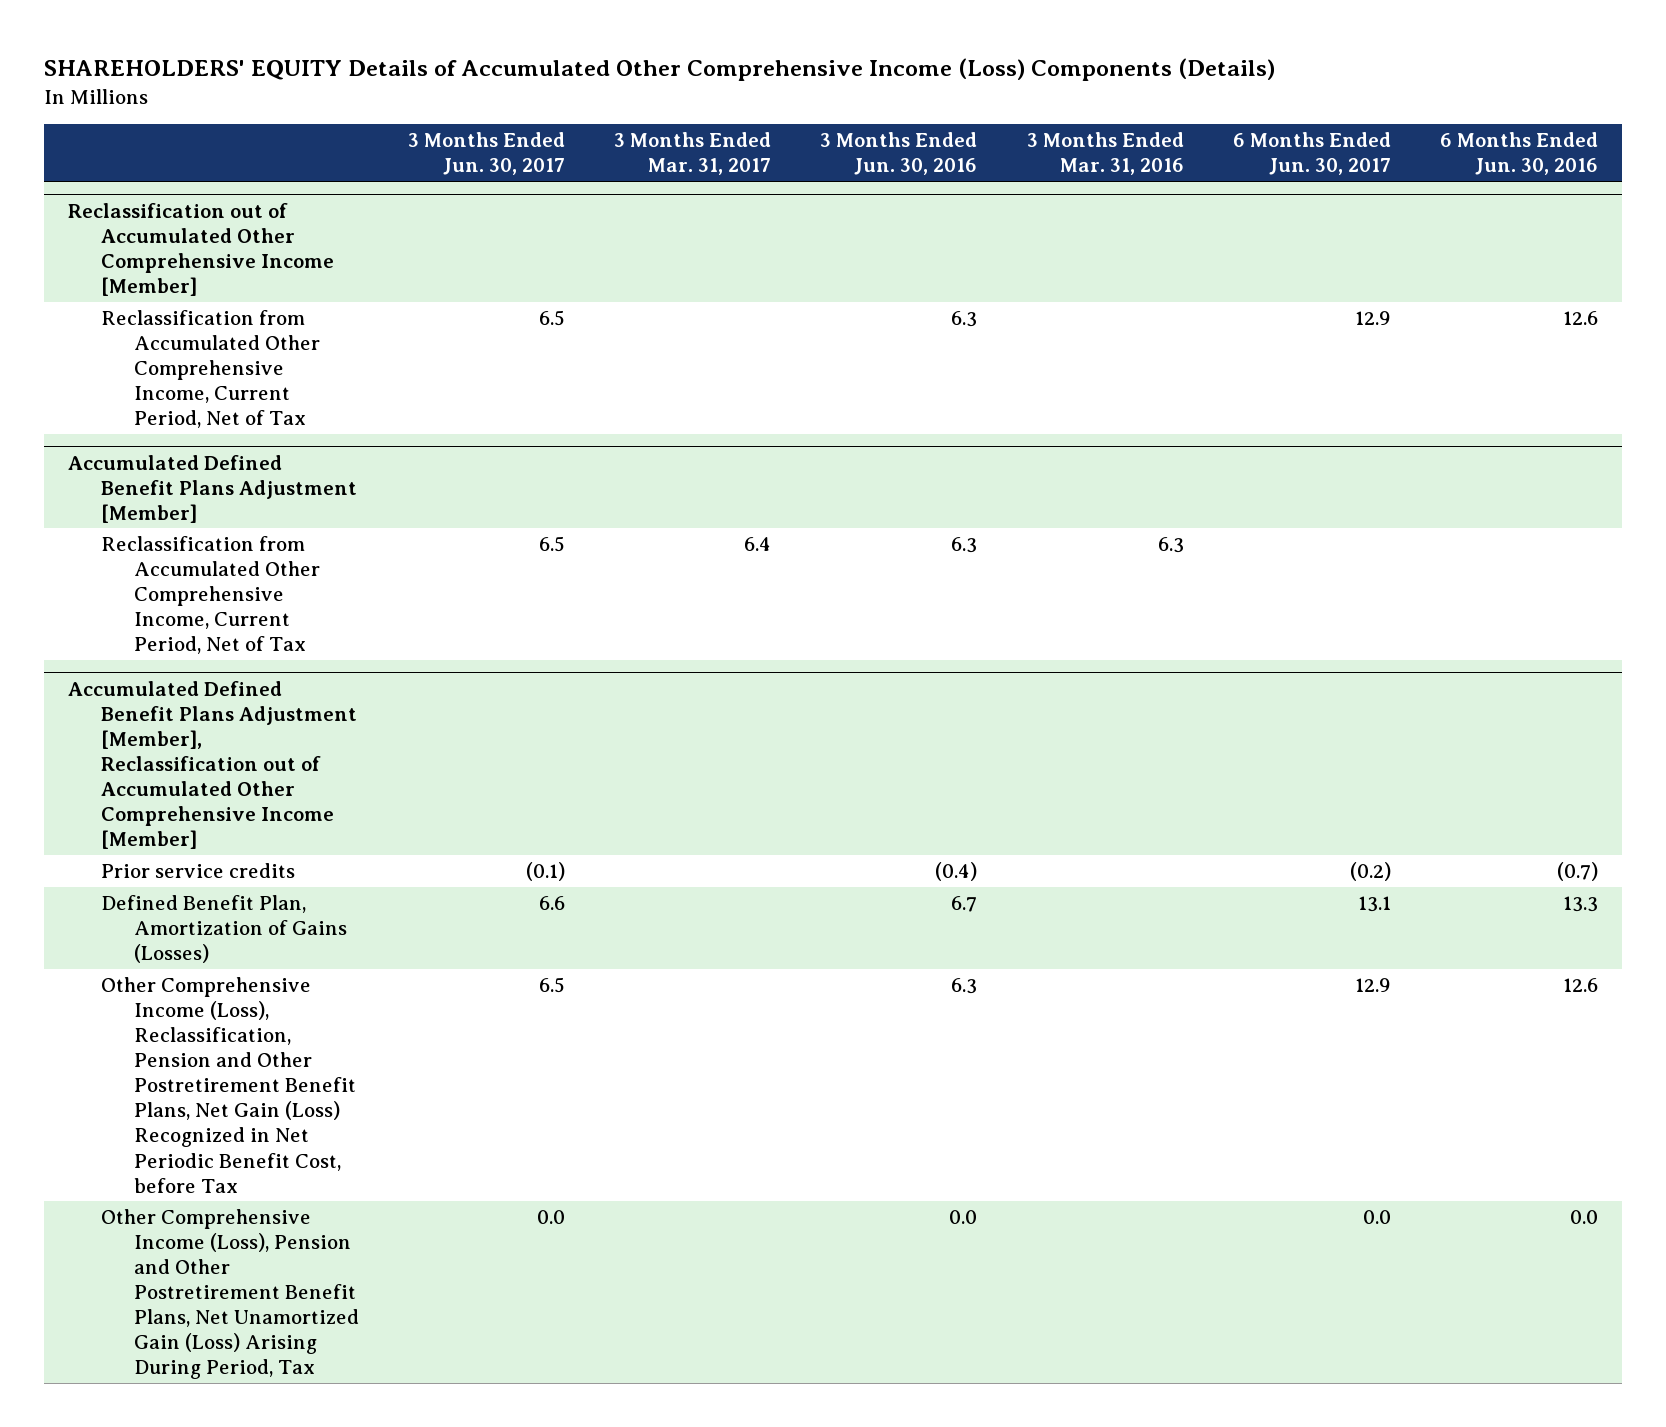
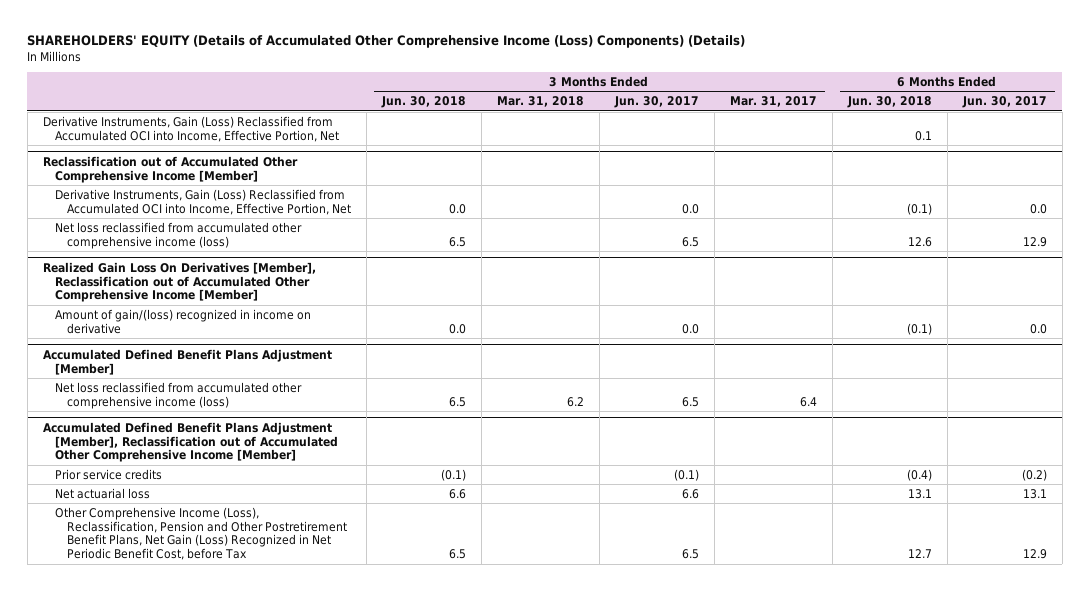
[43,57,1275,81] SHAREHOLDERS' EQUITY Details of Accumulated Other Comprehensive Income (Loss) Components (Details) -> [27,35,746,49] SHAREHOLDERS' EQUITY (Details of Accumulated Other Comprehensive Income (Loss) Components) (Details)
[820,132,978,176] 3 Months Ended Jun. 30, 2016 -> none
[1026,132,1184,176] 3 Months Ended Mar. 31, 2016 -> none
[1439,132,1598,176] 6 Months Ended Jun. 30, 2016 -> none
none -> [380,96,466,109] Jun. 30, 2018
none -> [496,96,584,108] Mar. 31, 2018
none -> [846,96,932,109] Jun. 30, 2018
none -> [42,115,339,142] Derivative Instruments, Gain (Loss) Reclassified from Accumulated OCI into Income, Effective Portion, Net
none -> [54,188,352,215] Derivative Instruments, Gain (Loss) Reclassified from Accumulated OCI into Income, Effective Portion, Net
[101,309,321,429] Reclassification from Accumulated Other Comprehensive Income, Current Period, Net of Tax -> [54,221,302,249] Net loss reclassified from accumulated other comprehensive income (loss)
none -> [42,261,316,303] Realized Gain Loss On Derivatives [Member], Reclassification out of Accumulated Other Comprehensive Income [Member]
none -> [54,308,311,334] Amount of gain/(loss) recognized in income on derivative
[101,535,321,655] Reclassification from Accumulated Other Comprehensive Income, Current Period, Net of Tax -> [54,381,302,409] Net loss reclassified from accumulated other comprehensive income (loss)
[101,894,348,964] Defined Benefit Plan, Amortization of Gains (Losses) -> [54,487,150,499] Net actuarial loss
[101,1208,360,1380] Other Comprehensive Income (Loss), Pension and Other Postretirement Benefit Plans, Net Unamortized Gain (Loss) Arising During Period, Tax -> none

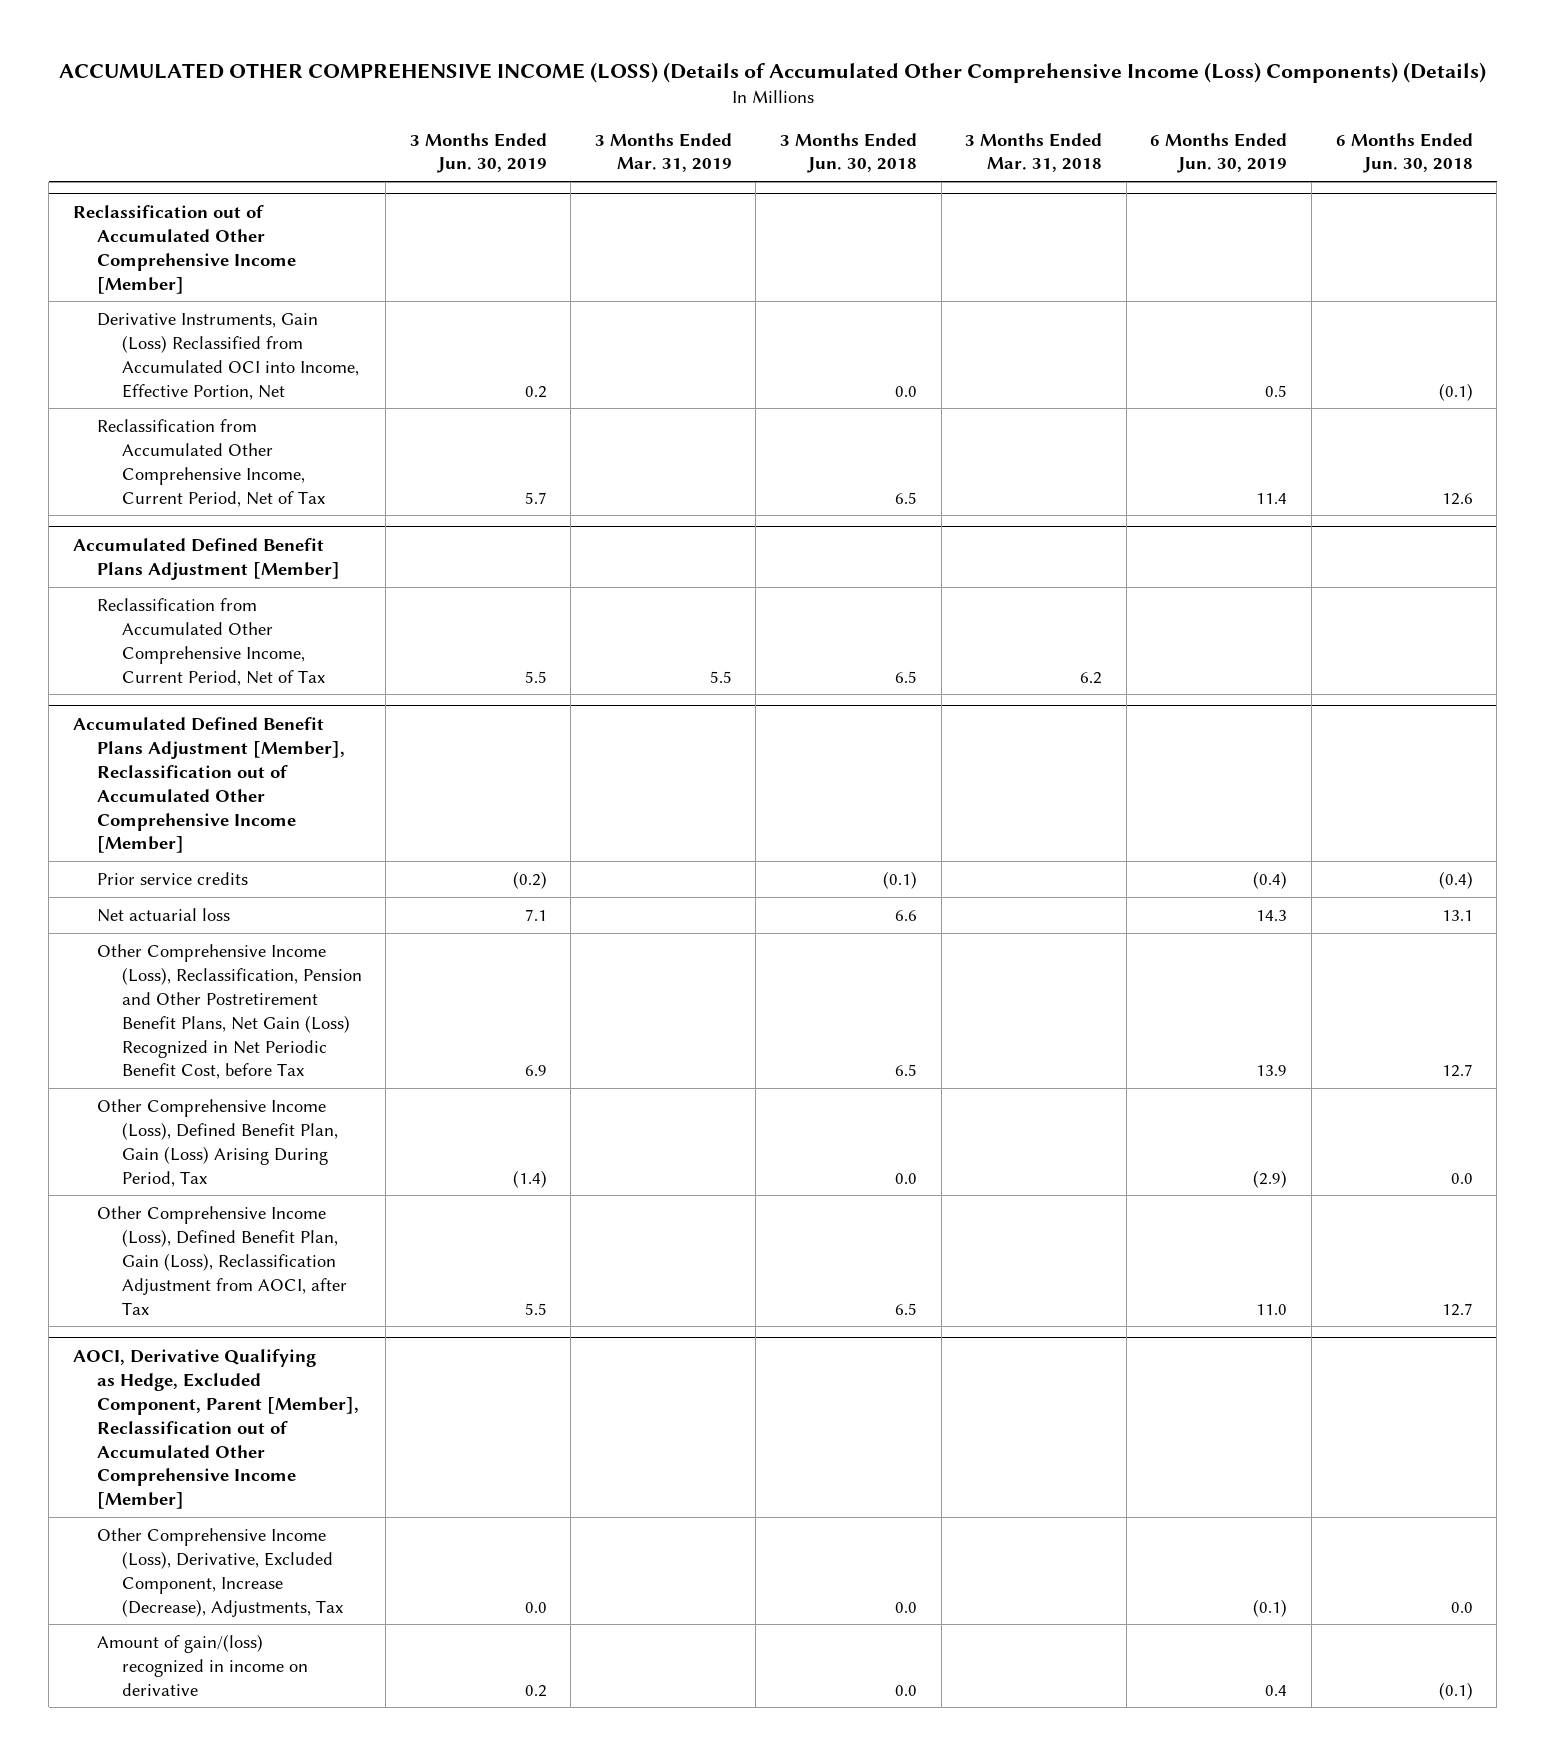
[27,35,746,49] SHAREHOLDERS' EQUITY (Details of Accumulated Other Comprehensive Income (Loss) Components) (Details) -> [58,61,1486,83] ACCUMULATED OTHER COMPREHENSIVE INCOME (LOSS) (Details of Accumulated Other Comprehensive Income (Loss) Components) (Details)
[613,96,699,109] Jun. 30, 2017 -> none
[729,96,817,108] Mar. 31, 2017 -> none
[961,96,1047,109] Jun. 30, 2017 -> none
none -> [409,132,547,174] 3 Months Ended Jun. 30, 2019
none -> [594,132,732,173] 3 Months Ended Mar. 31, 2019
none -> [1150,132,1288,174] 6 Months Ended Jun. 30, 2019
[42,115,339,142] Derivative Instruments, Gain (Loss) Reclassified from Accumulated OCI into Income, Effective Portion, Net -> none
[42,261,316,303] Realized Gain Loss On Derivatives [Member], Reclassification out of Accumulated Other Comprehensive Income [Member] -> none
[54,308,311,334] Amount of gain/(loss) recognized in income on derivative -> none
[54,221,302,249] Net loss reclassified from accumulated other comprehensive income (loss) -> [97,418,325,507] Reclassification from Accumulated Other Comprehensive Income, Current Period, Net of Tax
[54,381,302,409] Net loss reclassified from accumulated other comprehensive income (loss) -> [97,597,325,686] Reclassification from Accumulated Other Comprehensive Income, Current Period, Net of Tax
none -> [97,1098,338,1187] Other Comprehensive Income (Loss), Defined Benefit Plan, Gain (Loss) Arising During Period, Tax
none -> [97,1205,347,1315] Other Comprehensive Income (Loss), Defined Benefit Plan, Gain (Loss), Reclassification Adjustment from AOCI, after Tax
none -> [72,1348,360,1510] AOCI, Derivative Qualifying as Hedge, Excluded Component, Parent [Member], Reclassification out of Accumulated Other Comprehensive Income [Member]
none -> [97,1527,343,1617] Other Comprehensive Income (Loss), Derivative, Excluded Component, Increase (Decrease), Adjustments, Tax
none -> [97,1633,308,1696] Amount of gain/(loss) recognized in income on derivative

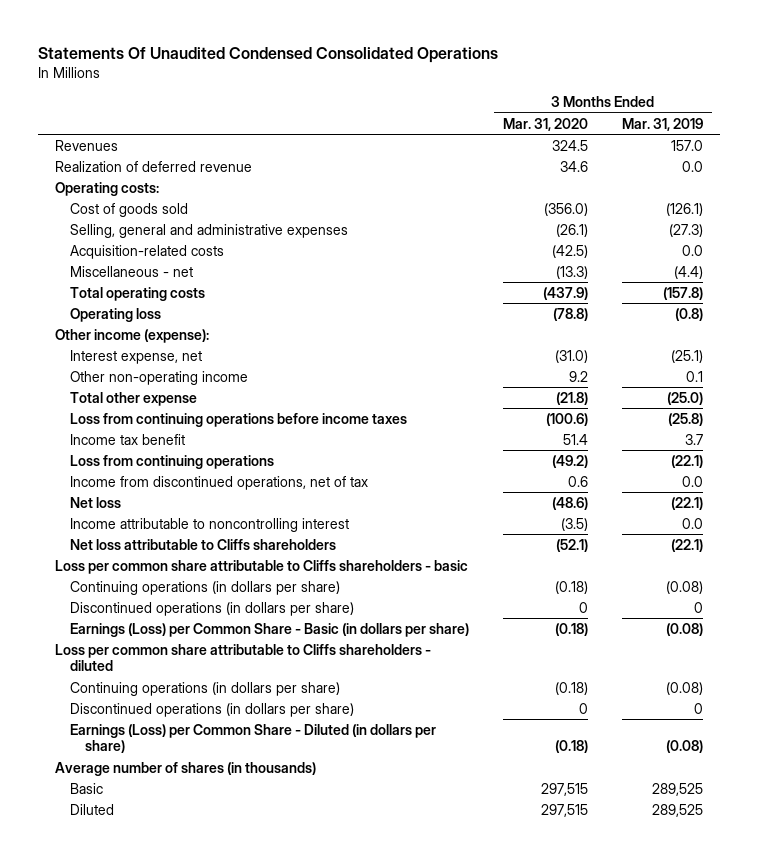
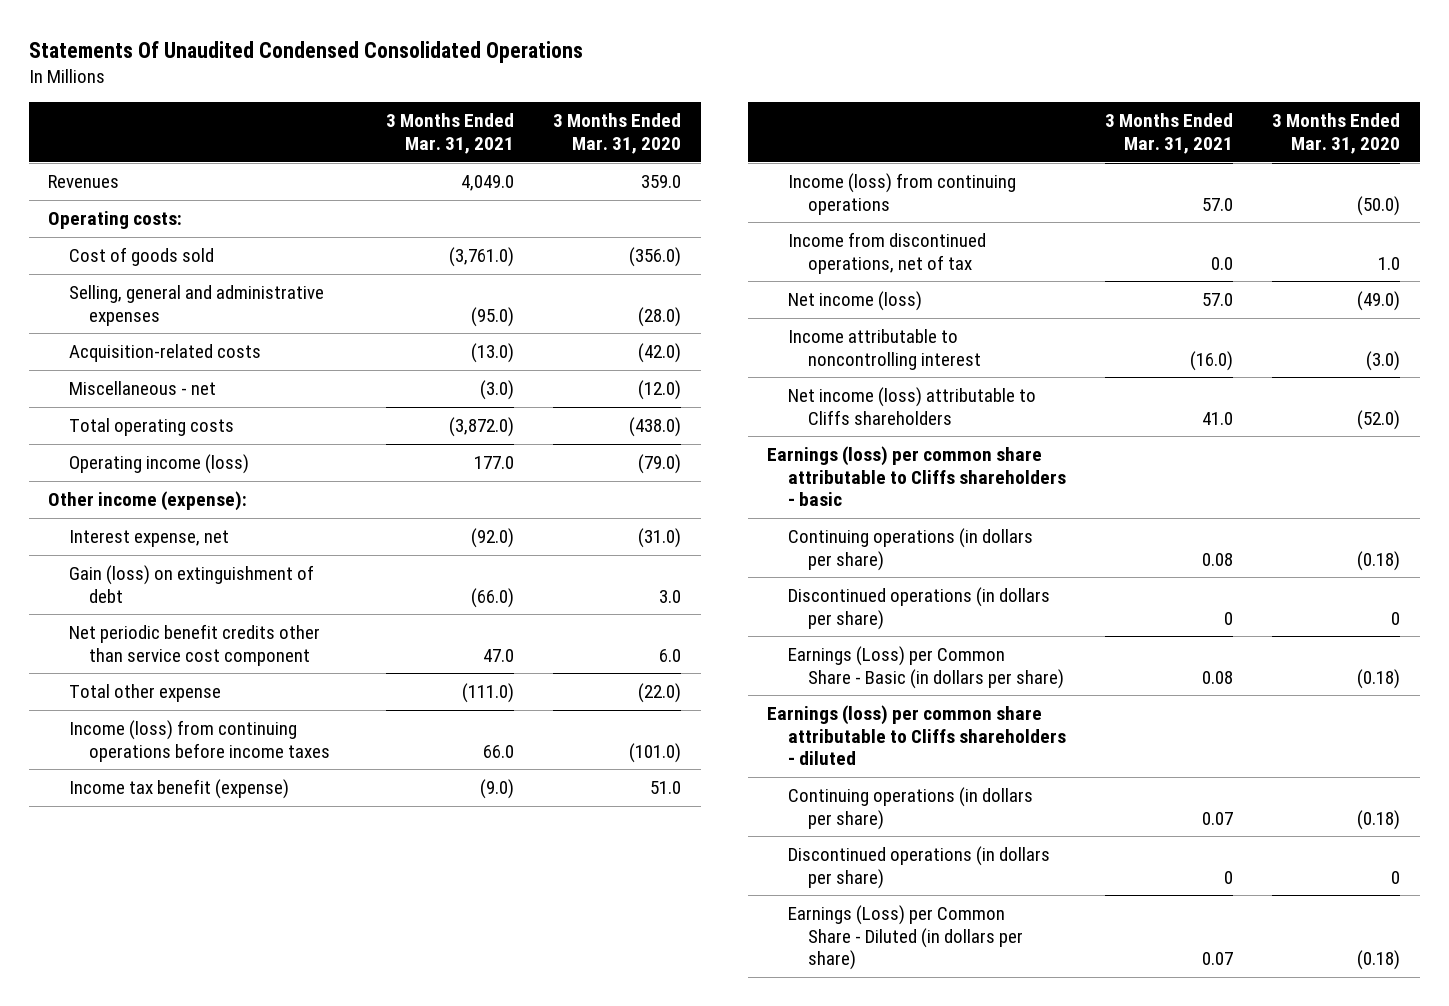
[622,117,704,131] Mar. 31, 2019 -> none
none -> [385,113,514,154] 3 Months Ended Mar. 31, 2021
[54,160,252,172] Realization of deferred revenue -> none
[551,139,588,151] 324.5 -> [641,175,682,189] 359.0
[555,223,588,237] (26.1) -> [638,306,682,327] (28.0)
[551,244,588,258] (42.5) -> [638,343,682,364] (42.0)
[555,265,588,279] (13.3) -> [638,380,682,401] (12.0)
[542,286,588,300] (437.9) -> [629,417,682,438] (438.0)
[69,307,161,322] Operating loss -> [68,454,249,475] Operating income (loss)
[552,307,588,321] (78.8) -> [638,454,682,475] (79.0)
[69,370,248,385] Other non-operating income -> none
none -> [68,565,314,603] Gain (loss) on extinguishment of debt
none -> [68,624,320,666] Net periodic benefit credits other than service cost component
[555,391,588,405] (21.8) -> [638,683,682,704] (22.0)
[69,412,407,427] Loss from continuing operations before income taxes -> [68,720,331,762] Income (loss) from continuing operations before income taxes
[545,412,588,426] (100.6) -> [629,742,682,763] (101.0)
[69,433,185,445] Income tax benefit -> [68,779,289,800] Income tax benefit (expense)
[562,433,588,445] 51.4 -> [650,781,682,795] 51.0
[69,454,274,469] Loss from continuing operations -> [787,173,1016,215] Income (loss) from continuing operations
[551,454,588,468] (49.2) -> [1357,195,1401,216] (50.0)
[567,475,588,487] 0.6 -> [1378,256,1401,270] 1.0
[69,496,121,508] Net loss -> [787,291,922,312] Net income (loss)
[551,496,588,510] (48.6) -> [1357,291,1401,312] (49.0)
[560,517,588,531] (3.5) -> [1366,350,1401,371] (3.0)
[69,538,336,550] Net loss attributable to Cliffs shareholders -> [787,387,1036,425] Net income (loss) attributable to Cliffs shareholders
[555,538,588,552] (52.1) -> [1357,409,1401,430] (52.0)
[54,559,468,574] Loss per common share attributable to Cliffs shareholders - basic -> [767,446,1066,507] Earnings (loss) per common share attributable to Cliffs shareholders - basic
[54,643,431,672] Loss per common share attributable to Cliffs shareholders - diluted -> [767,705,1066,766] Earnings (loss) per common share attributable to Cliffs shareholders - diluted
[54,761,316,776] Average number of shares (in thousands) -> none
[69,782,103,794] Basic -> none
[69,803,114,815] Diluted -> none

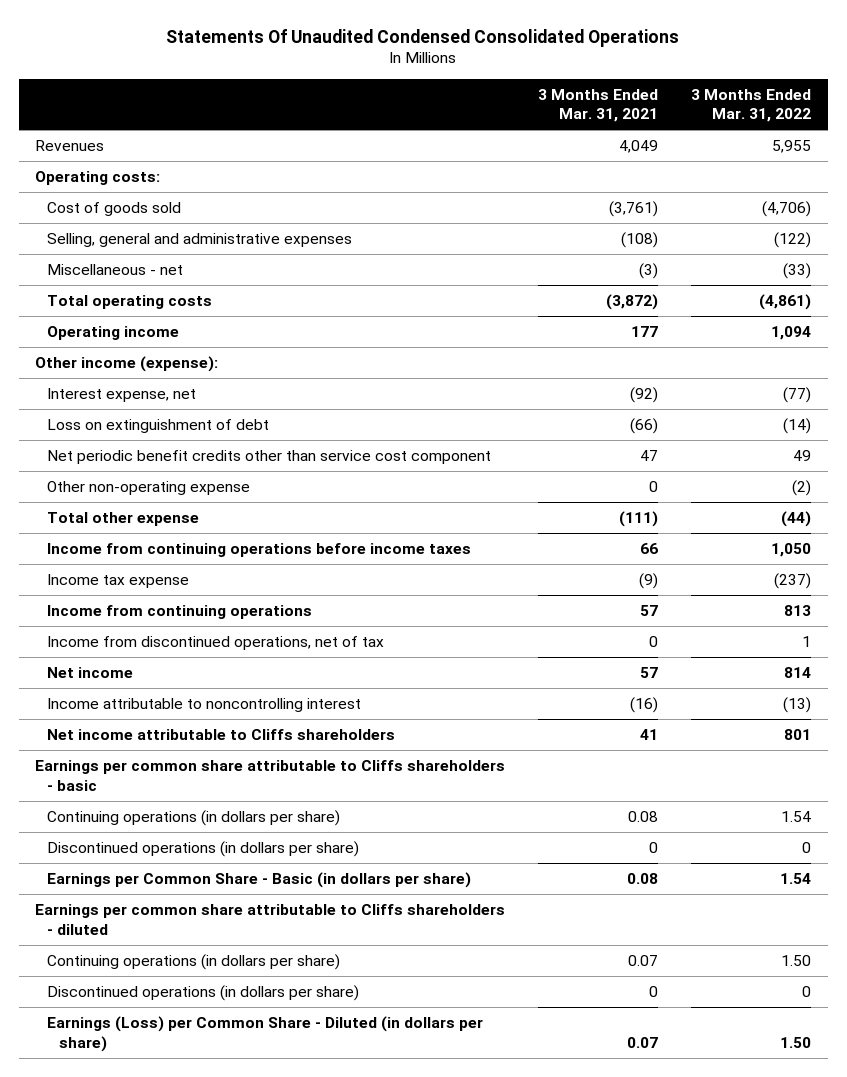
[553,113,682,154] 3 Months Ended Mar. 31, 2020 -> none
none -> [691,88,812,123] 3 Months Ended Mar. 31, 2022
[460,175,514,192] 4,049.0 -> [619,140,659,154] 4,049
[68,344,261,363] Acquisition-related costs -> none
[448,247,514,268] (3,761.0) -> [609,201,659,218] (3,761)
[470,306,514,327] (95.0) -> [621,232,659,249] (108)
[479,380,514,401] (3.0) -> [639,263,659,280] (3)
[448,417,514,438] (3,872.0) -> [606,294,659,311] (3,872)
[68,454,249,475] Operating income (loss) -> [46,326,179,341] Operating income
[473,456,514,470] 177.0 -> [631,326,659,338] 177
[470,528,514,549] (92.0) -> [630,387,659,404] (92)
[68,565,314,603] Gain (loss) on extinguishment of debt -> [46,419,269,434] Loss on extinguishment of debt
[470,587,514,608] (66.0) -> [630,418,659,435] (66)
[482,648,514,662] 47.0 -> [640,450,659,462] 47
none -> [46,481,250,496] Other non-operating expense
[461,683,514,704] (111.0) -> [619,511,659,528] (111)
[68,720,331,762] Income (loss) from continuing operations before income taxes -> [46,543,471,558] Income from continuing operations before income taxes
[482,744,514,758] 66.0 -> [640,543,659,555] 66
[68,779,289,800] Income tax benefit (expense) -> [46,574,189,589] Income tax expense
[479,779,514,800] (9.0) -> [639,573,659,590] (9)
[787,173,1016,215] Income (loss) from continuing operations -> [46,605,312,620] Income from continuing operations
[1202,197,1234,211] 57.0 -> [640,605,659,617] 57
[1211,256,1234,270] 0.0 -> [649,636,659,648] 0
[787,291,922,312] Net income (loss) -> [46,667,133,679] Net income
[1202,293,1234,307] 57.0 -> [640,667,659,679] 57
[1190,350,1234,371] (16.0) -> [630,697,659,714] (16)
[787,387,1036,425] Net income (loss) attributable to Cliffs shareholders -> [46,729,395,741] Net income attributable to Cliffs shareholders
[1202,411,1234,425] 41.0 -> [640,729,659,741] 41
[767,446,1066,507] Earnings (loss) per common share attributable to Cliffs shareholders - basic -> [35,760,506,791] Earnings per common share attributable to Cliffs shareholders - basic
[787,646,1065,689] Earnings (Loss) per Common Share - Basic (in dollars per share) -> [46,872,471,889] Earnings per Common Share - Basic (in dollars per share)
[767,705,1066,766] Earnings (loss) per common share attributable to Cliffs shareholders - diluted -> [35,904,506,935] Earnings per common share attributable to Cliffs shareholders - diluted

